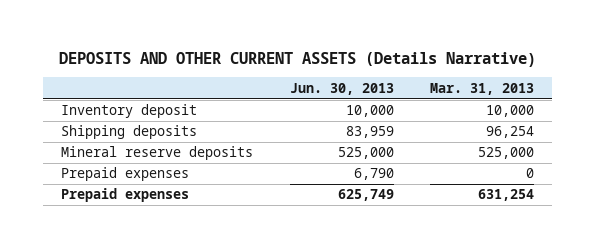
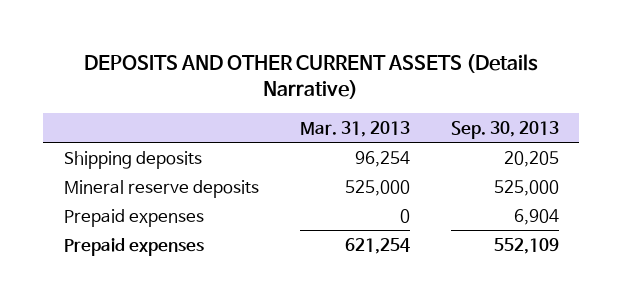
[289,82,394,95] Jun. 30, 2013 -> none
none -> [450,120,559,139] Sep. 30, 2013
[61,104,198,119] Inventory deposit -> none
[478,189,535,202] 631,254 -> [344,237,410,254] 621,254

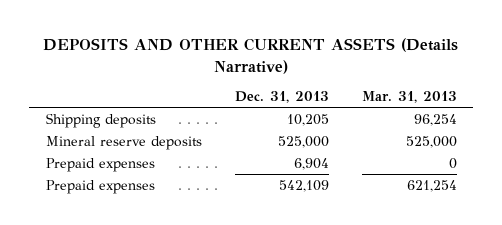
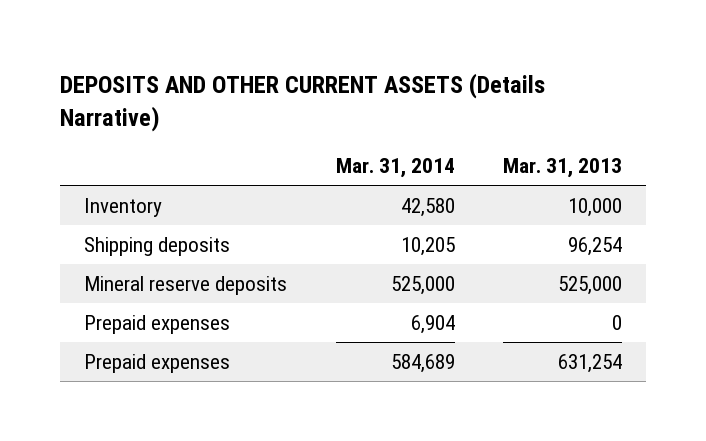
[234,91,329,104] Dec. 31, 2013 -> none
none -> [335,158,455,179] Mar. 31, 2014
none -> [84,197,163,217] Inventory
[406,179,457,192] 621,254 -> [557,353,622,373] 631,254

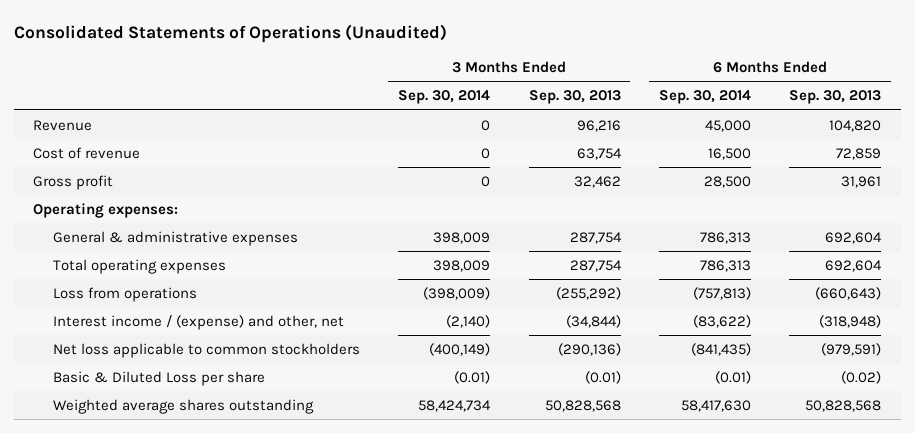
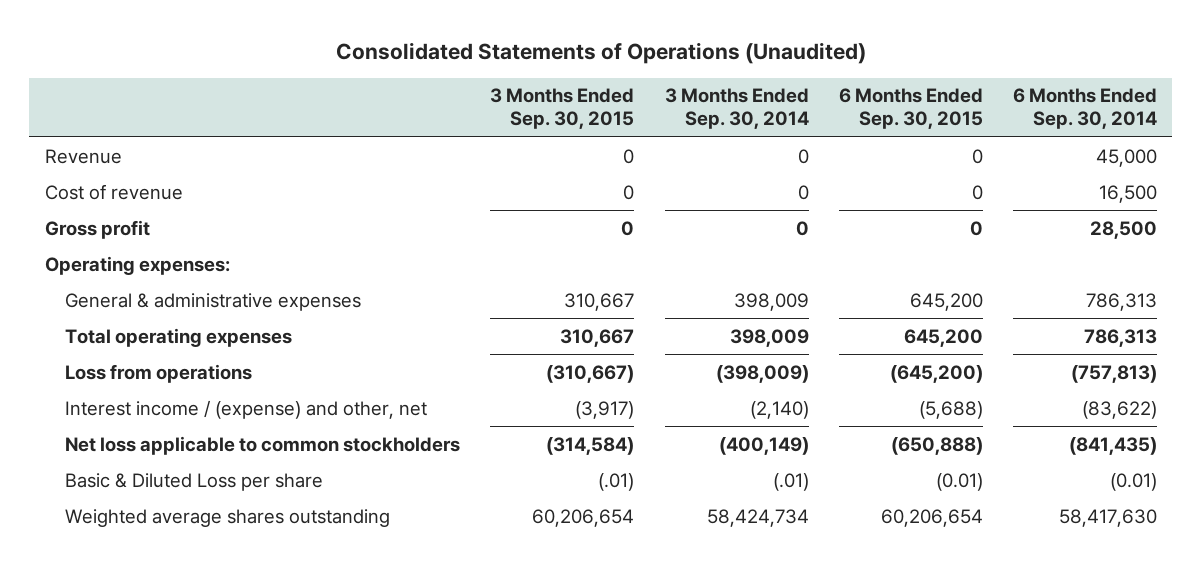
[528,90,621,105] Sep. 30, 2013 -> none
[789,90,882,105] Sep. 30, 2013 -> none
none -> [490,88,635,130] 3 Months Ended Sep. 30, 2015
none -> [838,88,983,130] 6 Months Ended Sep. 30, 2015
[454,370,491,384] (0.01) -> [772,472,809,491] (.01)

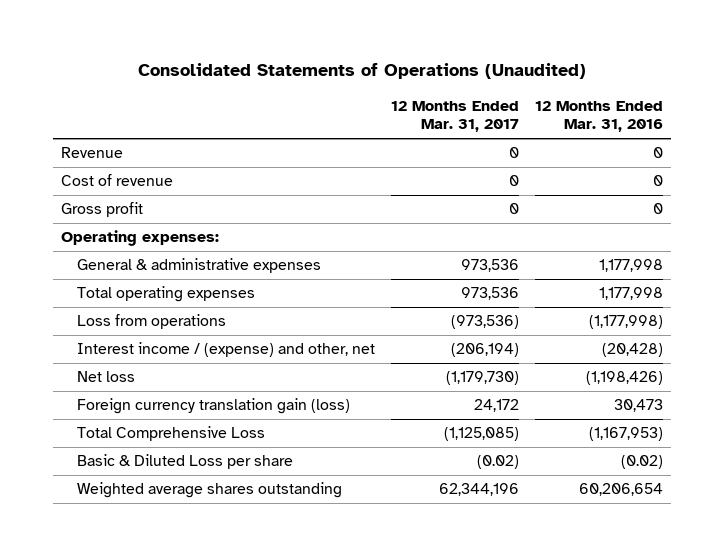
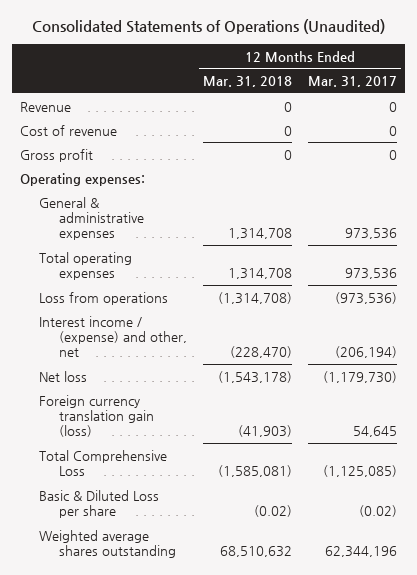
[535,101,664,133] 12 Months Ended Mar. 31, 2016 -> none
none -> [202,75,292,87] Mar. 31, 2018
[474,399,520,413] 24,172 -> [352,426,397,438] 54,645

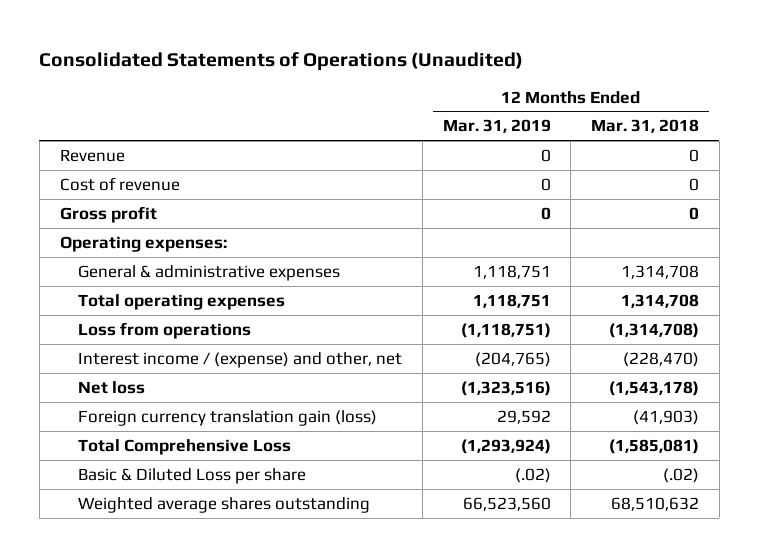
[307,75,397,87] Mar. 31, 2017 -> none
none -> [442,119,551,134] Mar. 31, 2019
[253,504,292,517] (0.02) -> [662,467,699,483] (.02)

